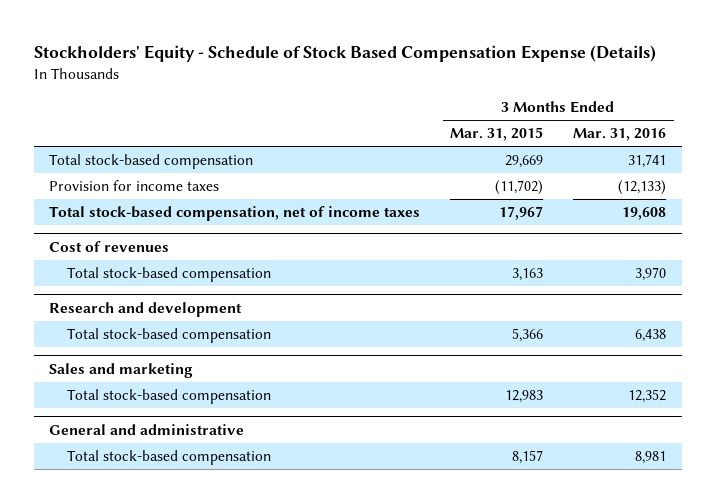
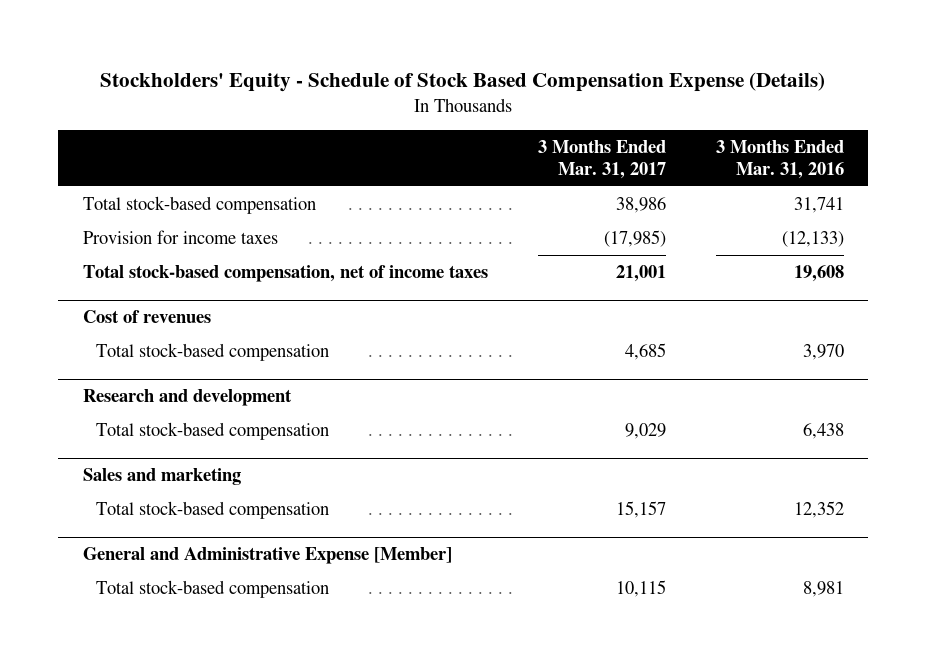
[450,127,544,142] Mar. 31, 2015 -> none
none -> [537,139,666,180] 3 Months Ended Mar. 31, 2017
[48,423,244,435] General and administrative -> [82,547,452,565] General and Administrative Expense [Member]

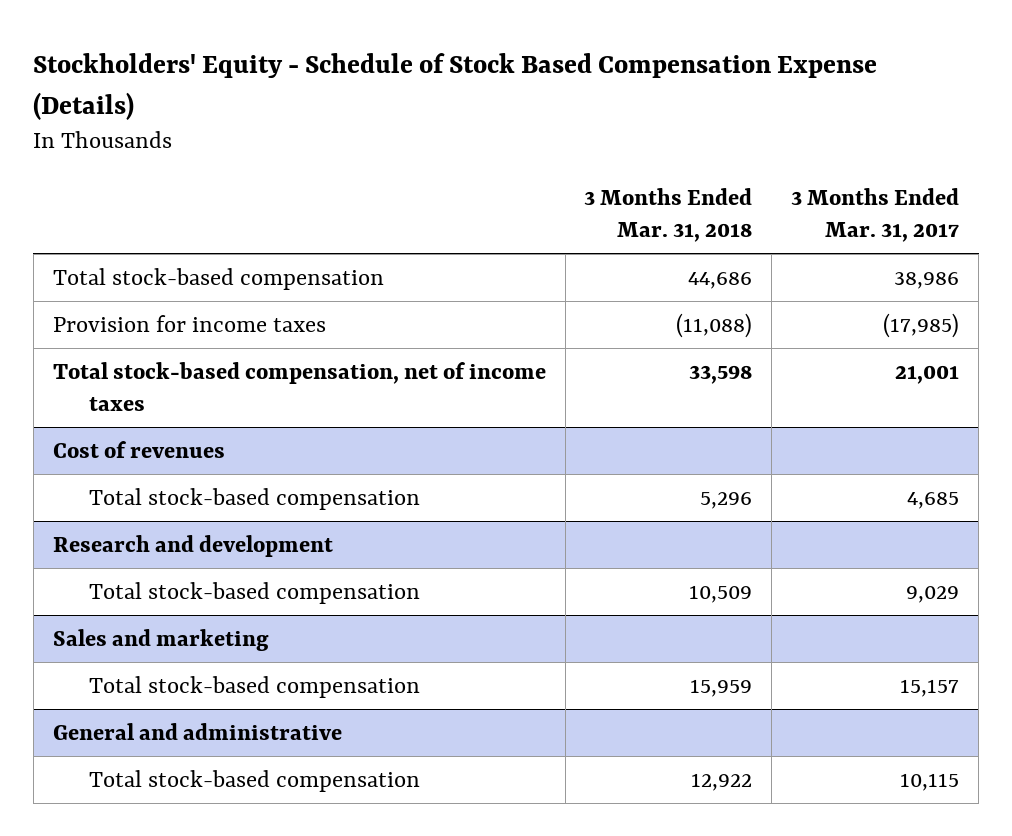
[715,139,844,180] 3 Months Ended Mar. 31, 2016 -> none
none -> [584,188,753,243] 3 Months Ended Mar. 31, 2018
[82,547,452,565] General and Administrative Expense [Member] -> [52,722,342,740] General and administrative

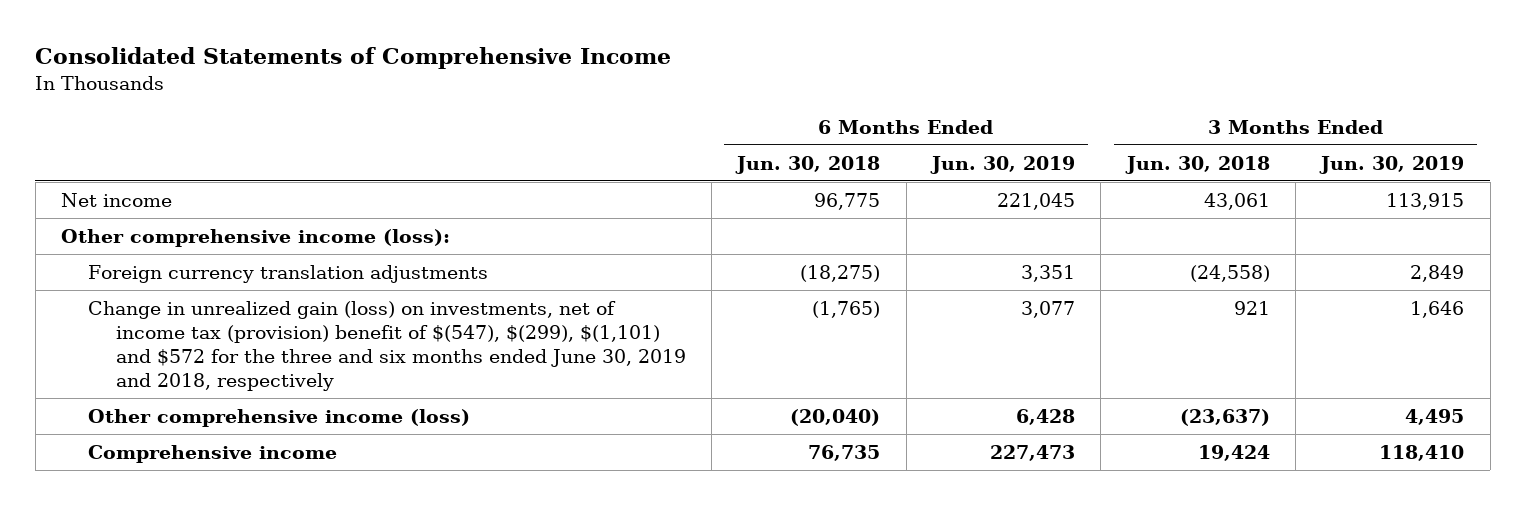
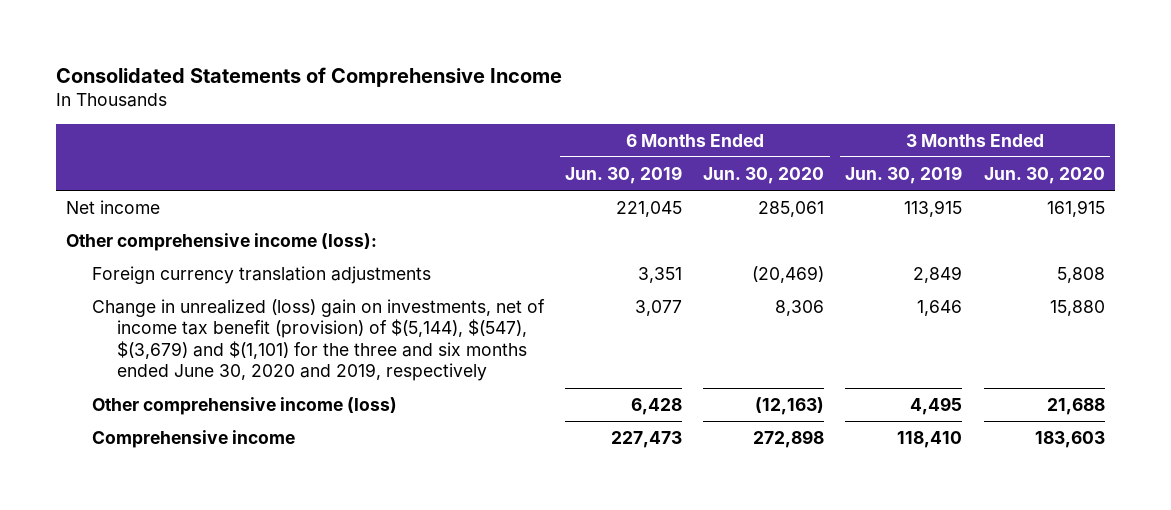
[735,155,881,174] Jun. 30, 2018 -> none
[1124,155,1270,174] Jun. 30, 2018 -> none
none -> [703,166,825,184] Jun. 30, 2020
none -> [983,166,1105,184] Jun. 30, 2020
[88,300,686,392] Change in unrealized gain (loss) on investments, net of income tax (provision) benefit of $(547), $(299), $(1,101) and $572 for the three and six months ended June 30, 2019 and 2018, respectively -> [91,298,545,382] Change in unrealized (loss) gain on investments, net of income tax benefit (provision) of $(5,144), $(547), $(3,679) and $(1,101) for the three and six months ended June 30, 2020 and 2019, respectively

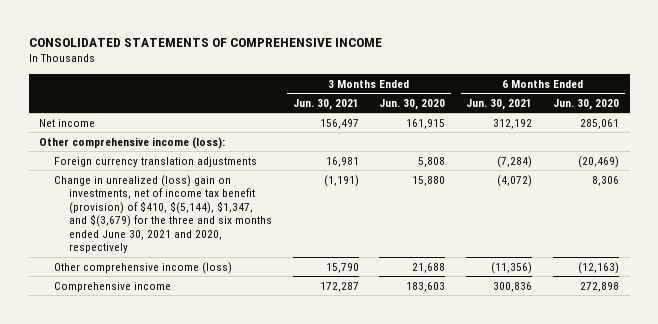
[55,66,562,87] Consolidated Statements of Comprehensive Income -> [28,37,382,47] CONSOLIDATED STATEMENTS OF COMPREHENSIVE INCOME
[565,165,683,184] Jun. 30, 2019 -> none
[845,165,963,184] Jun. 30, 2019 -> none
none -> [292,99,359,111] Jun. 30, 2021
none -> [466,99,533,111] Jun. 30, 2021
[91,298,545,382] Change in unrealized (loss) gain on investments, net of income tax benefit (provision) of $(5,144), $(547), $(3,679) and $(1,101) for the three and six months ended June 30, 2020 and 2019, respectively -> [53,174,272,254] Change in unrealized (loss) gain on investments, net of income tax benefit (provision) of $410, $(5,144), $1,347, and $(3,679) for the three and six months ended June 30, 2021 and 2020, respectively

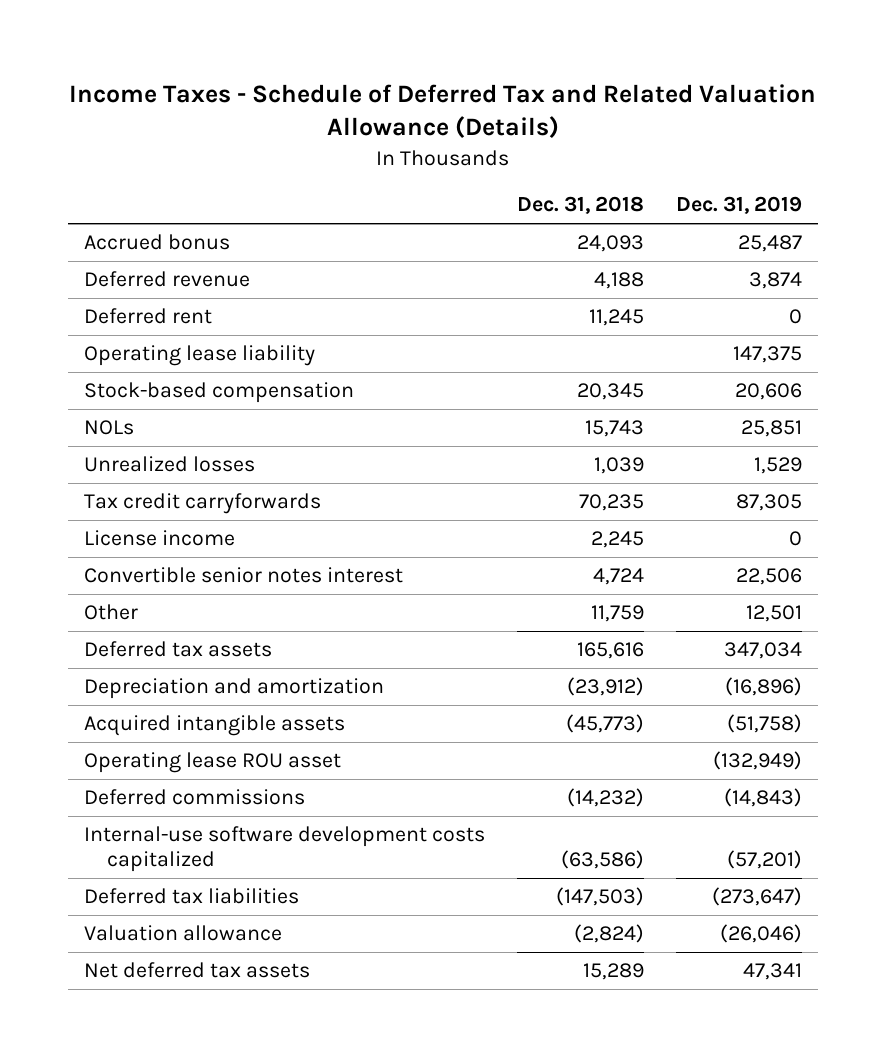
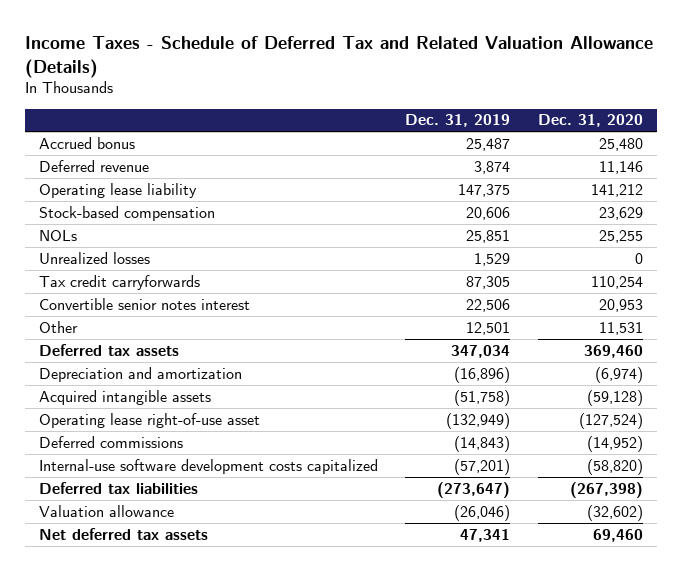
[516,196,644,215] Dec. 31, 2018 -> none
none -> [537,114,643,128] Dec. 31, 2020
[83,308,212,325] Deferred rent -> none
[83,530,235,547] License income -> none
[83,752,341,774] Operating lease ROU asset -> [38,412,260,428] Operating lease right-of-use asset

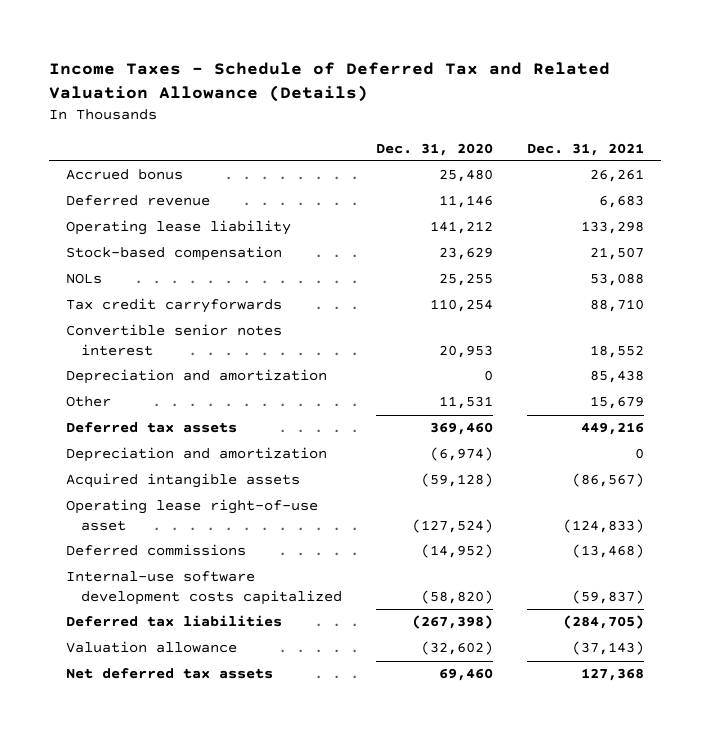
[405,114,511,128] Dec. 31, 2019 -> none
none -> [527,142,645,156] Dec. 31, 2021
[38,251,150,264] Unrealized losses -> none
none -> [66,369,328,385] Depreciation and amortization

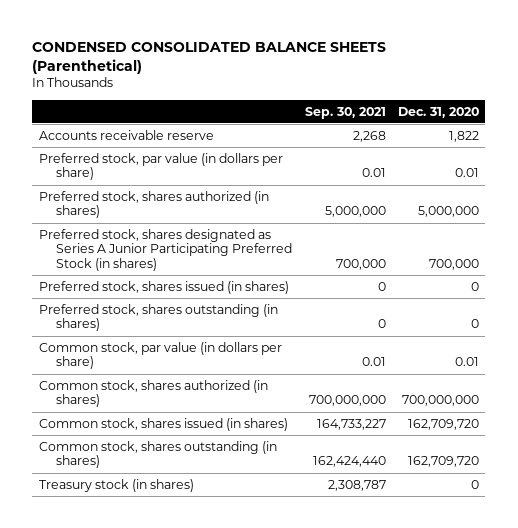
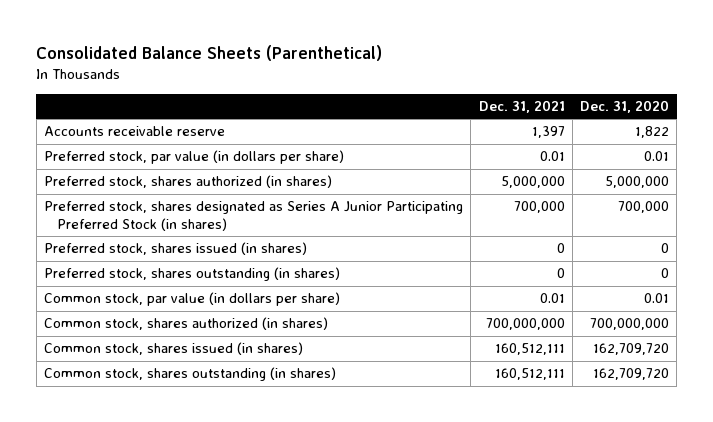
[32,41,387,74] CONDENSED CONSOLIDATED BALANCE SHEETS (Parenthetical) -> [36,45,383,62] Consolidated Balance Sheets (Parenthetical)
[304,106,386,119] Sep. 30, 2021 -> none
none -> [478,100,565,114] Dec. 31, 2021
[38,478,194,492] Treasury stock (in shares) -> none

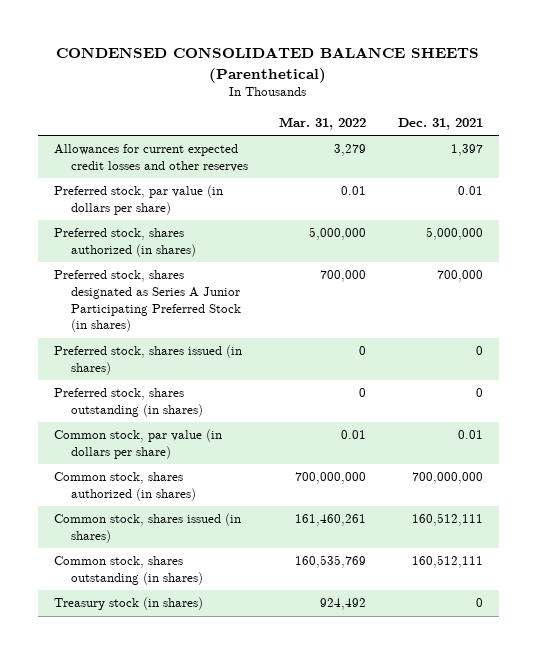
[36,45,383,62] Consolidated Balance Sheets (Parenthetical) -> [56,47,480,83] CONDENSED CONSOLIDATED BALANCE SHEETS (Parenthetical)
[580,100,670,114] Dec. 31, 2020 -> none
none -> [279,116,367,130] Mar. 31, 2022
[44,126,226,137] Accounts receivable reserve -> [53,144,248,172] Allowances for current expected credit losses and other reserves
none -> [53,597,203,611] Treasury stock (in shares)

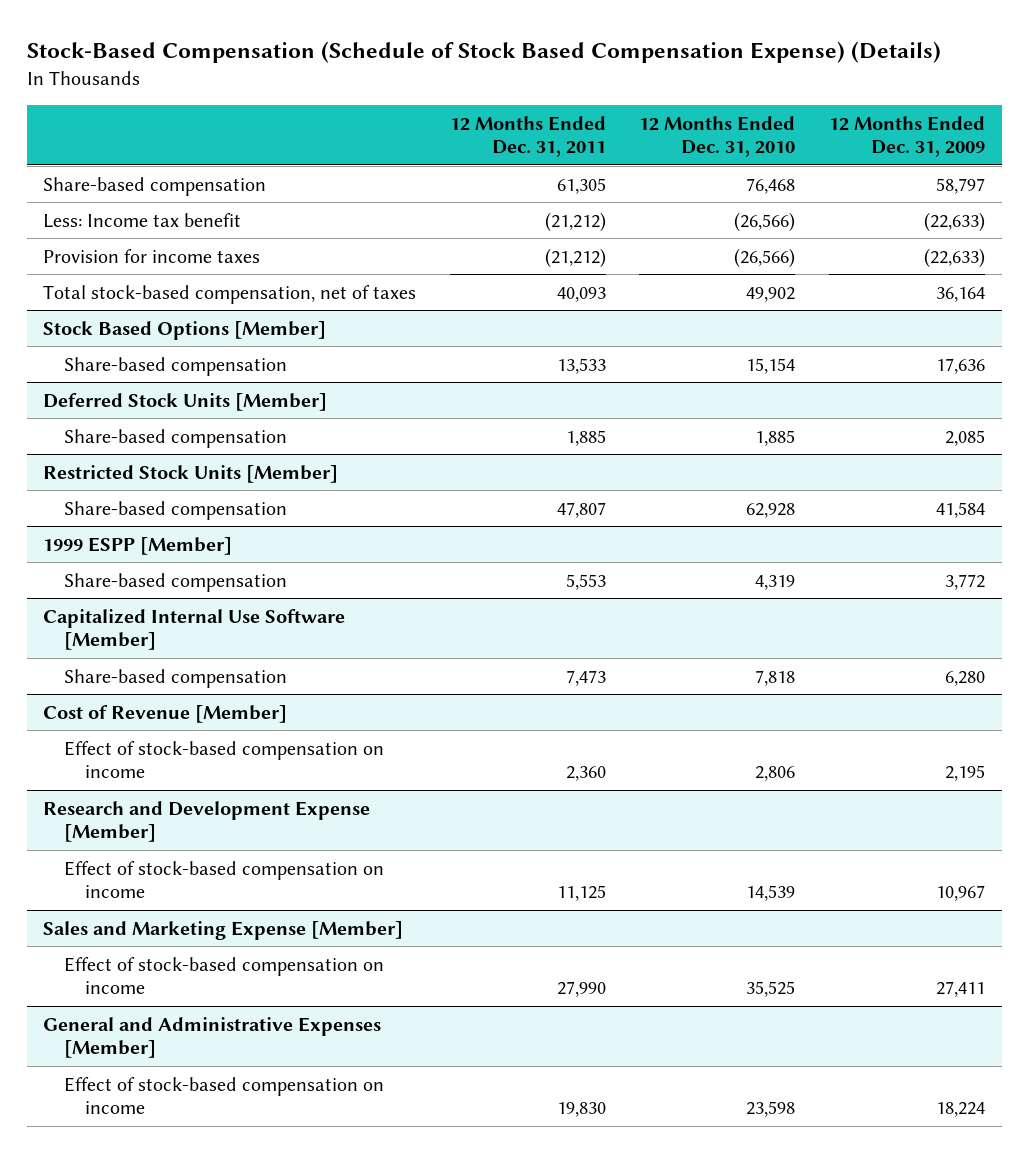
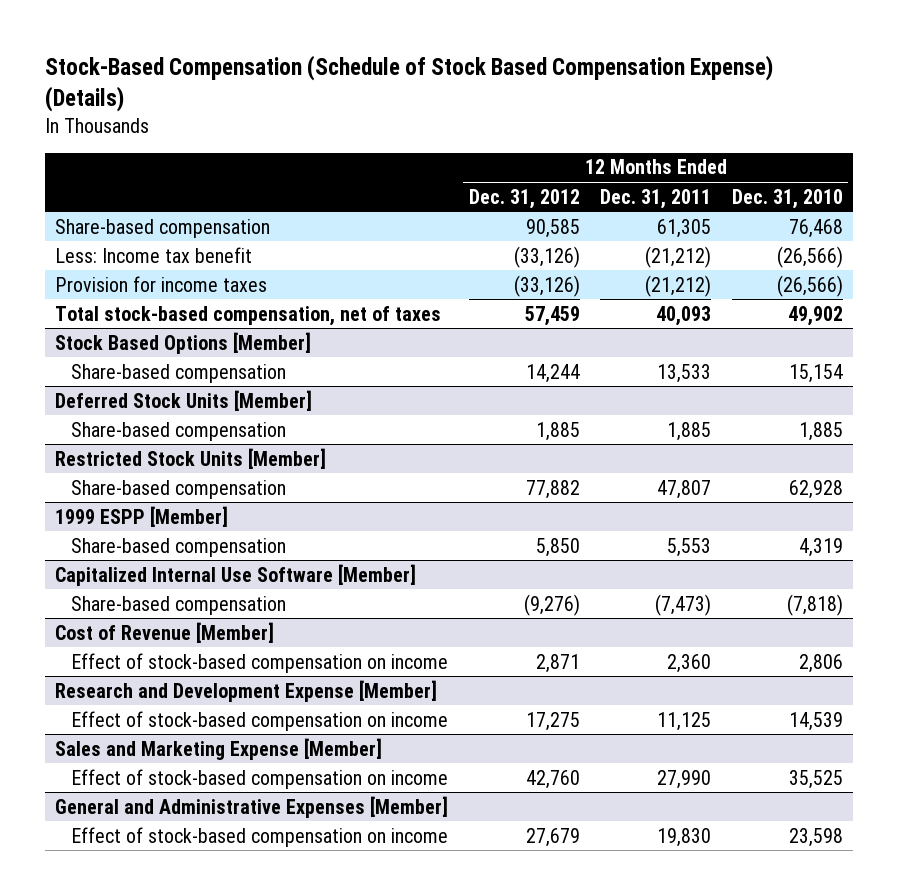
[828,115,985,158] 12 Months Ended Dec. 31, 2009 -> none
none -> [468,188,580,209] Dec. 31, 2012
[565,669,606,686] 7,473 -> [655,593,712,616] (7,473)
[755,669,796,686] 7,818 -> [786,593,843,616] (7,818)

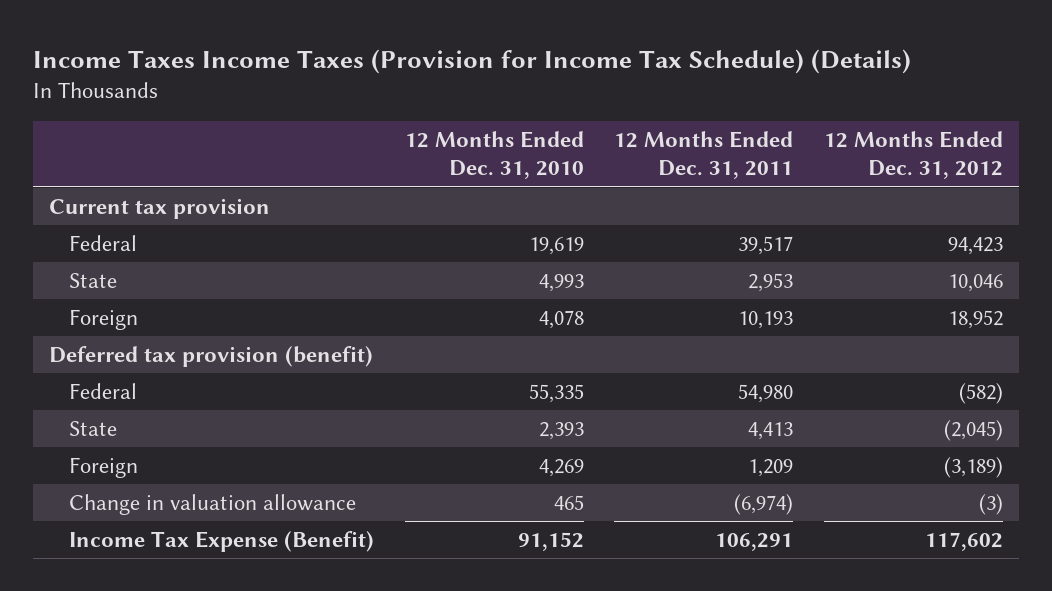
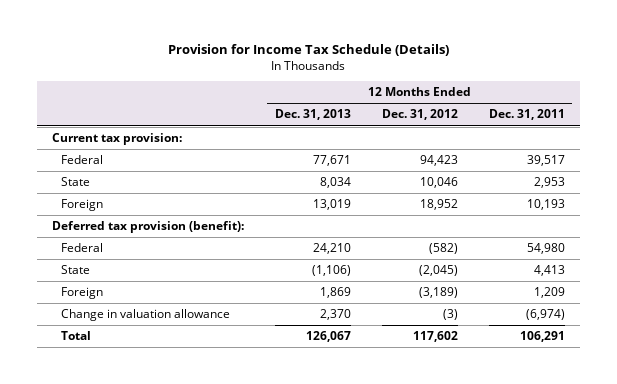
[33,48,912,74] Income Taxes Income Taxes (Provision for Income Tax Schedule) (Details) -> [168,44,450,57] Provision for Income Tax Schedule (Details)
[404,130,584,180] 12 Months Ended Dec. 31, 2010 -> none
none -> [274,109,351,121] Dec. 31, 2013
[48,197,270,219] Current tax provision -> [52,133,183,146] Current tax provision:
[48,345,373,367] Deferred tax provision (benefit) -> [52,221,245,234] Deferred tax provision (benefit):
[68,530,374,552] Income Tax Expense (Benefit) -> [60,331,91,341] Total

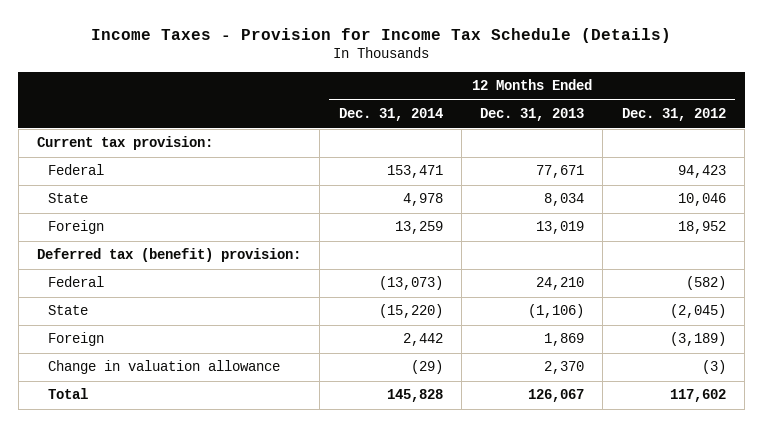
[168,44,450,57] Provision for Income Tax Schedule (Details) -> [91,27,672,43] Income Taxes - Provision for Income Tax Schedule (Details)
[488,109,565,121] Dec. 31, 2011 -> none
none -> [338,108,443,122] Dec. 31, 2014
[52,221,245,234] Deferred tax provision (benefit): -> [36,248,301,263] Deferred tax (benefit) provision:

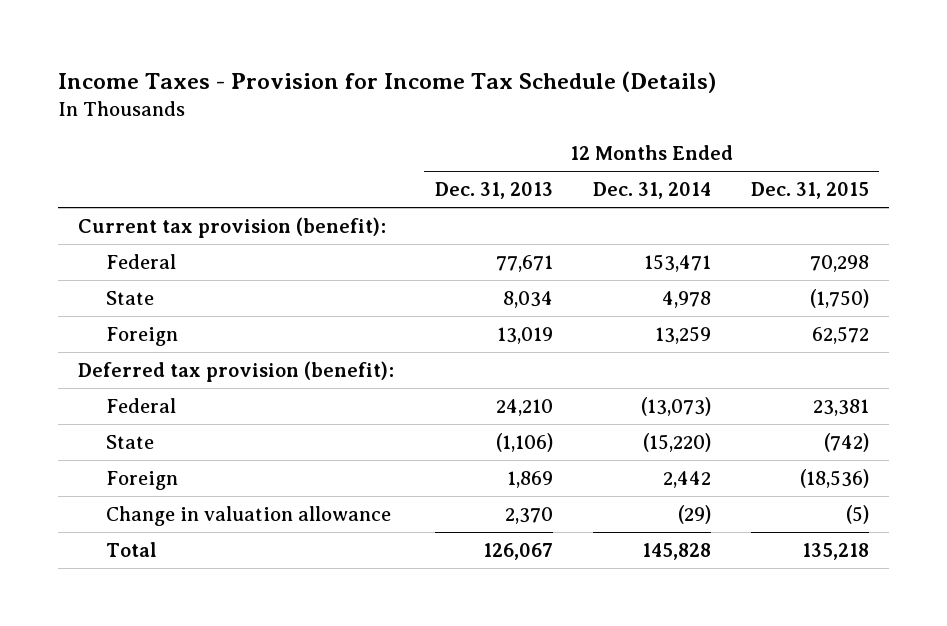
[621,108,726,122] Dec. 31, 2012 -> none
none -> [751,182,870,200] Dec. 31, 2015
[36,136,213,151] Current tax provision: -> [78,216,387,238] Current tax provision (benefit):
[36,248,301,263] Deferred tax (benefit) provision: -> [78,360,395,382] Deferred tax provision (benefit):

